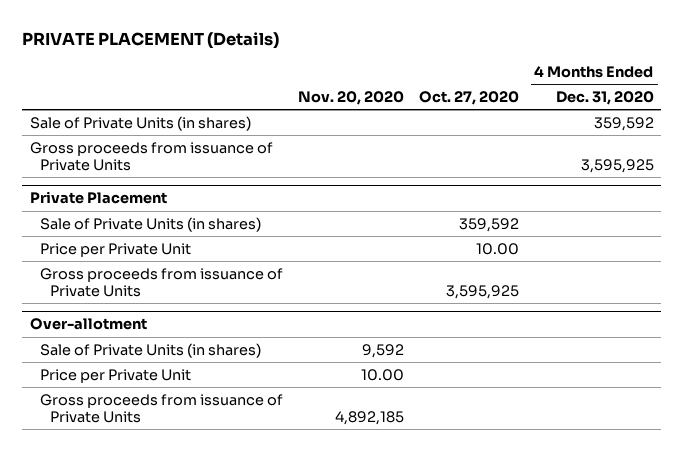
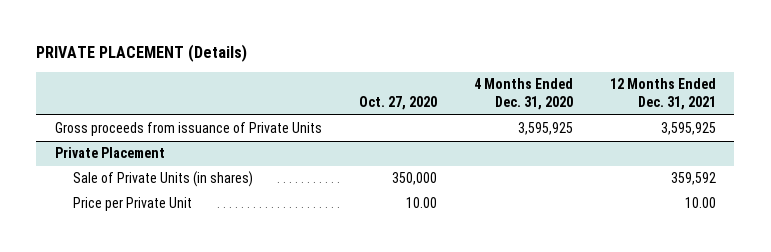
[298,91,405,106] Nov. 20, 2020 -> none
none -> [609,78,716,111] 12 Months Ended Dec. 31, 2021
[29,115,251,131] Sale of Private Units (in shares) -> none
[459,217,520,232] 359,592 -> [391,172,437,186] 350,000
[39,267,283,297] Gross proceeds from issuance of Private Units -> none
[29,318,147,331] Over-allotment -> none
[39,342,261,358] Sale of Private Units (in shares) -> none
[39,368,191,383] Price per Private Unit -> none
[39,393,283,423] Gross proceeds from issuance of Private Units -> none

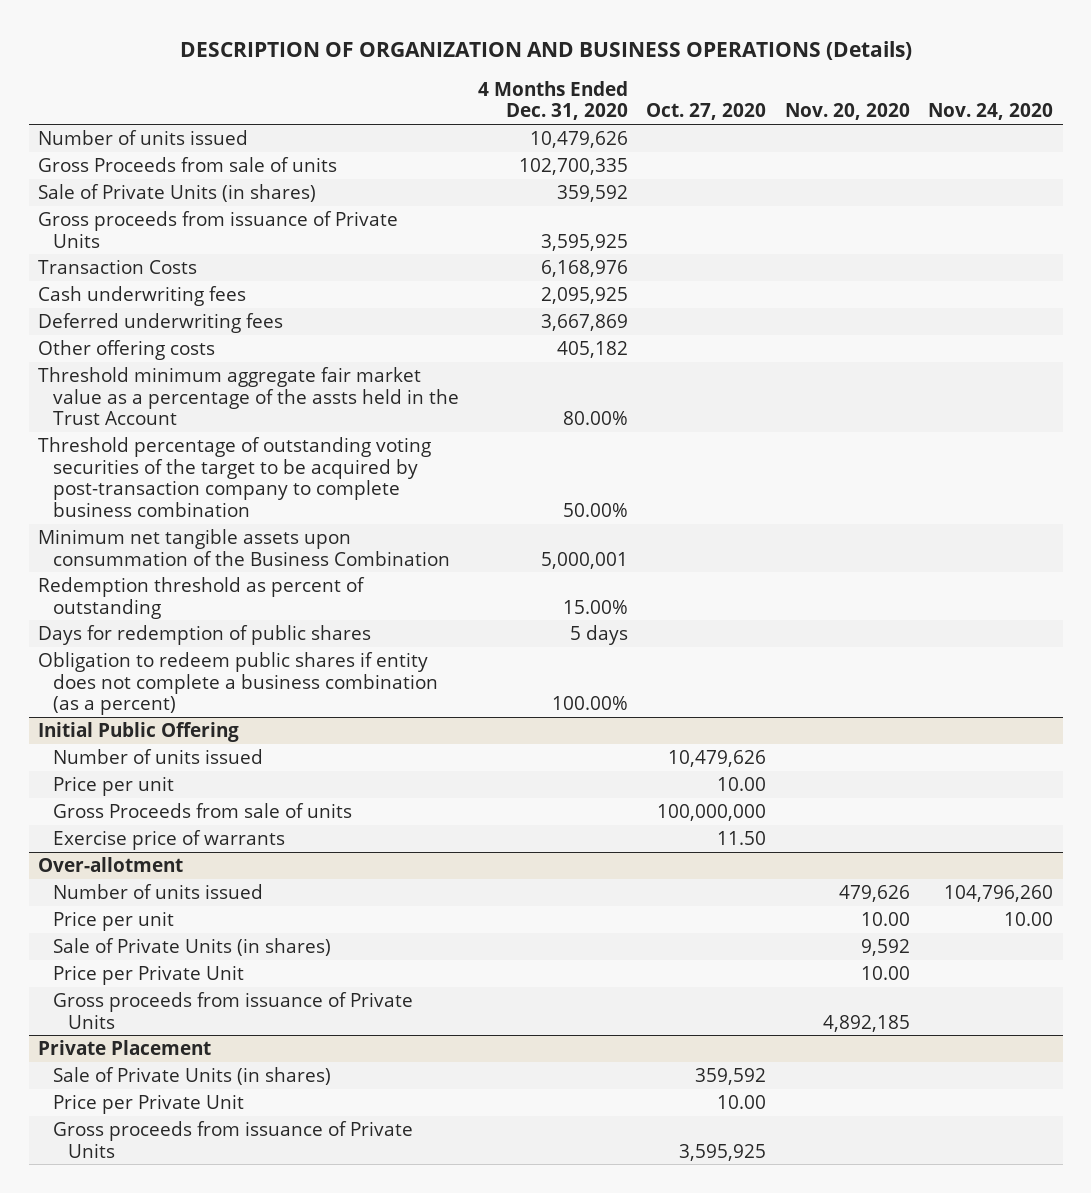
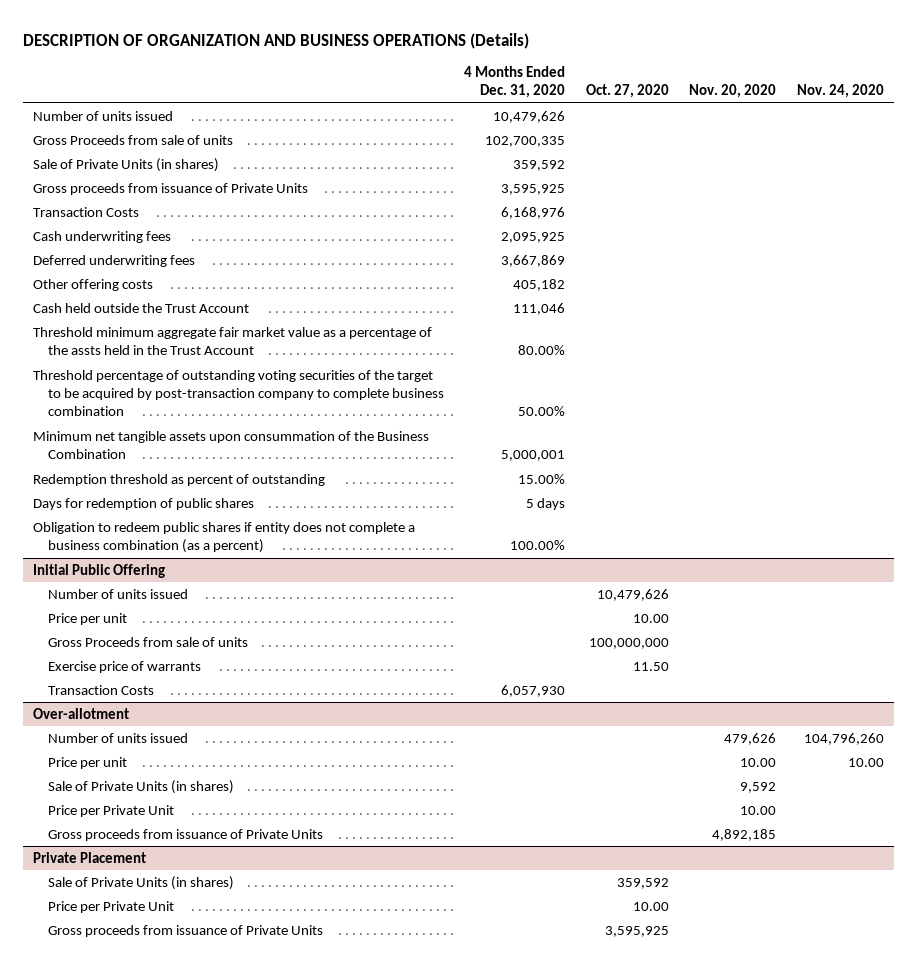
none -> [33,302,250,313] Cash held outside the Trust Account
none -> [47,684,154,695] Transaction Costs

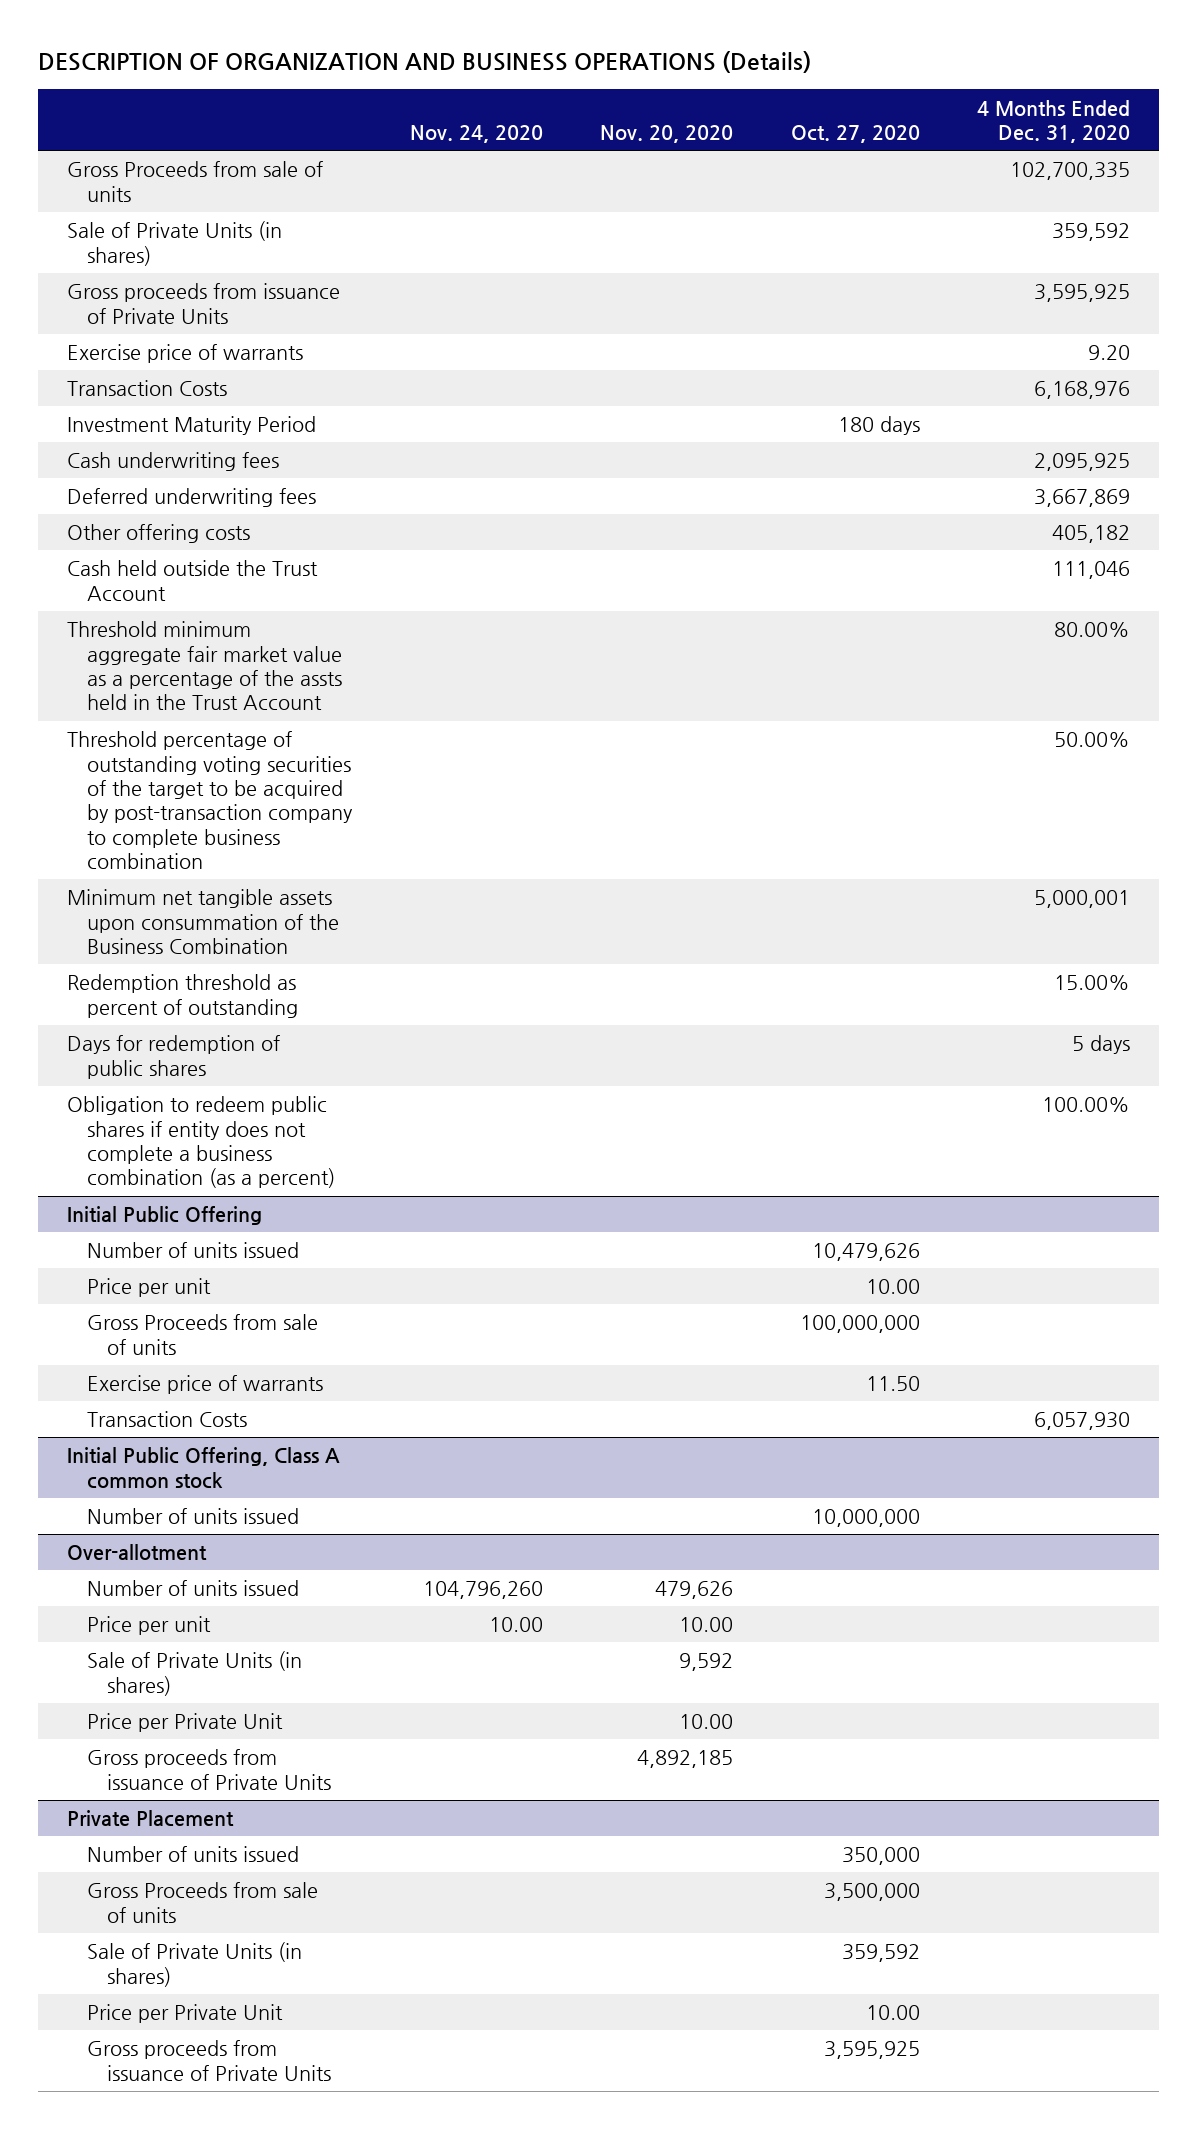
[33,110,174,121] Number of units issued -> none
none -> [67,344,304,364] Exercise price of warrants
none -> [67,416,317,436] Investment Maturity Period
none -> [67,1447,341,1489] Initial Public Offering, Class A common stock
none -> [87,1508,300,1525] Number of units issued
none -> [87,1846,300,1863] Number of units issued
none -> [87,1882,319,1923] Gross Proceeds from sale of units

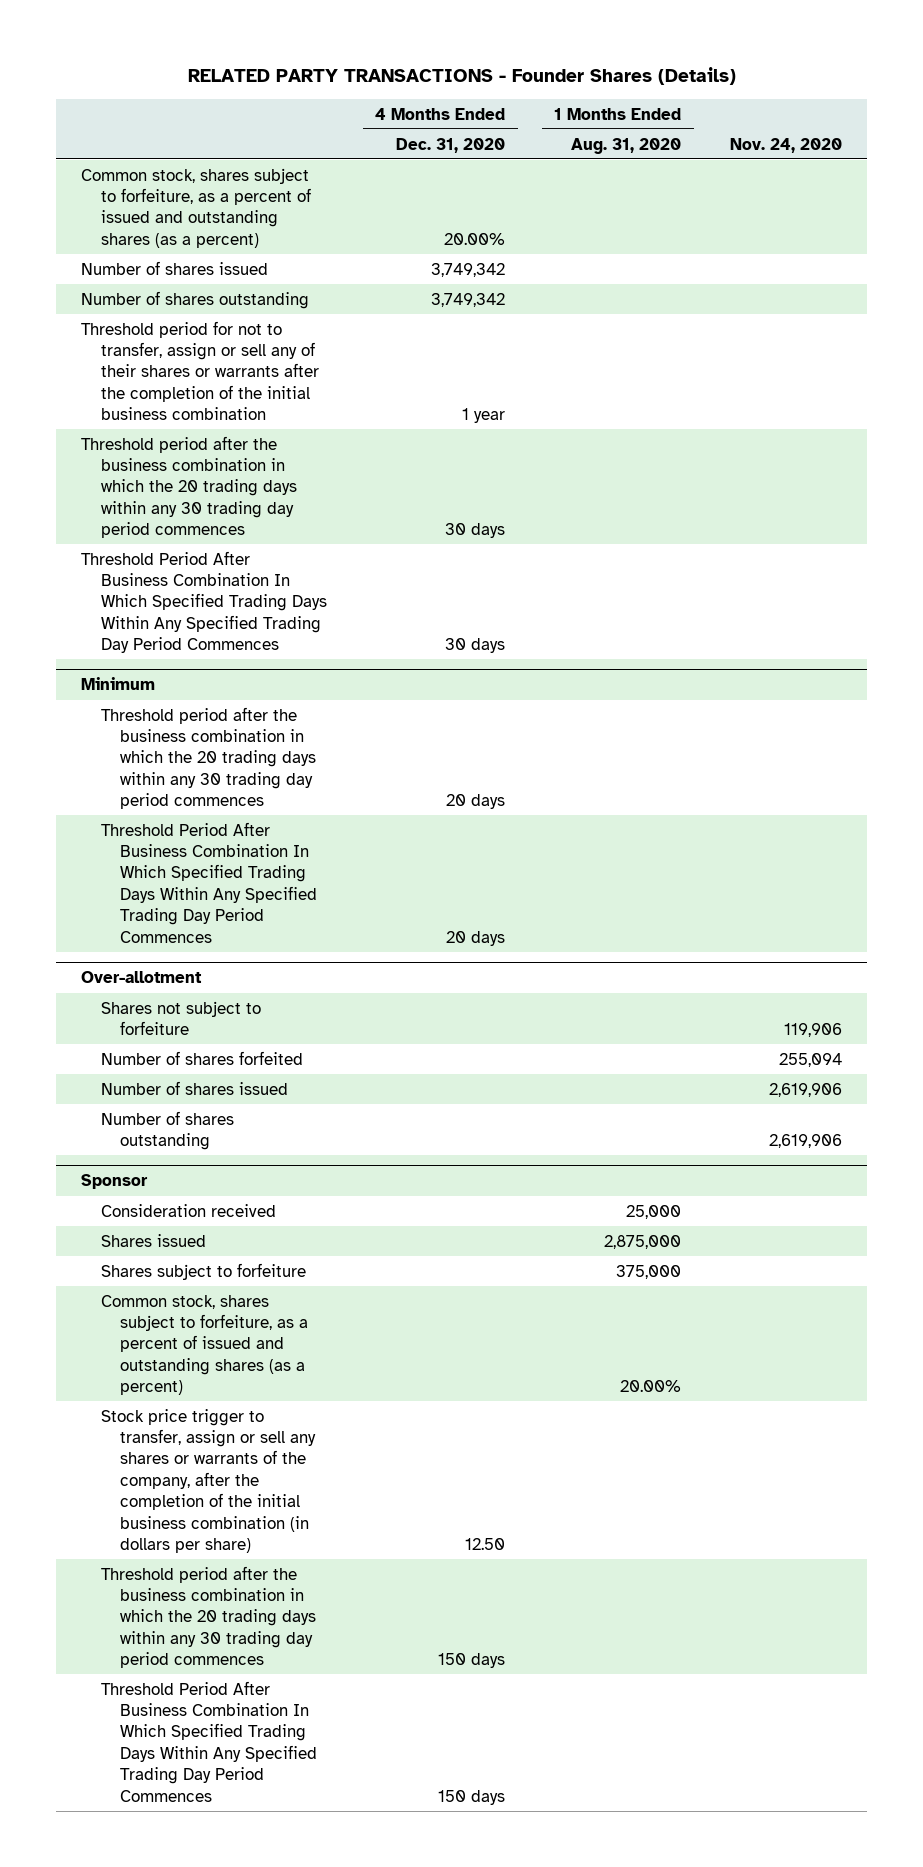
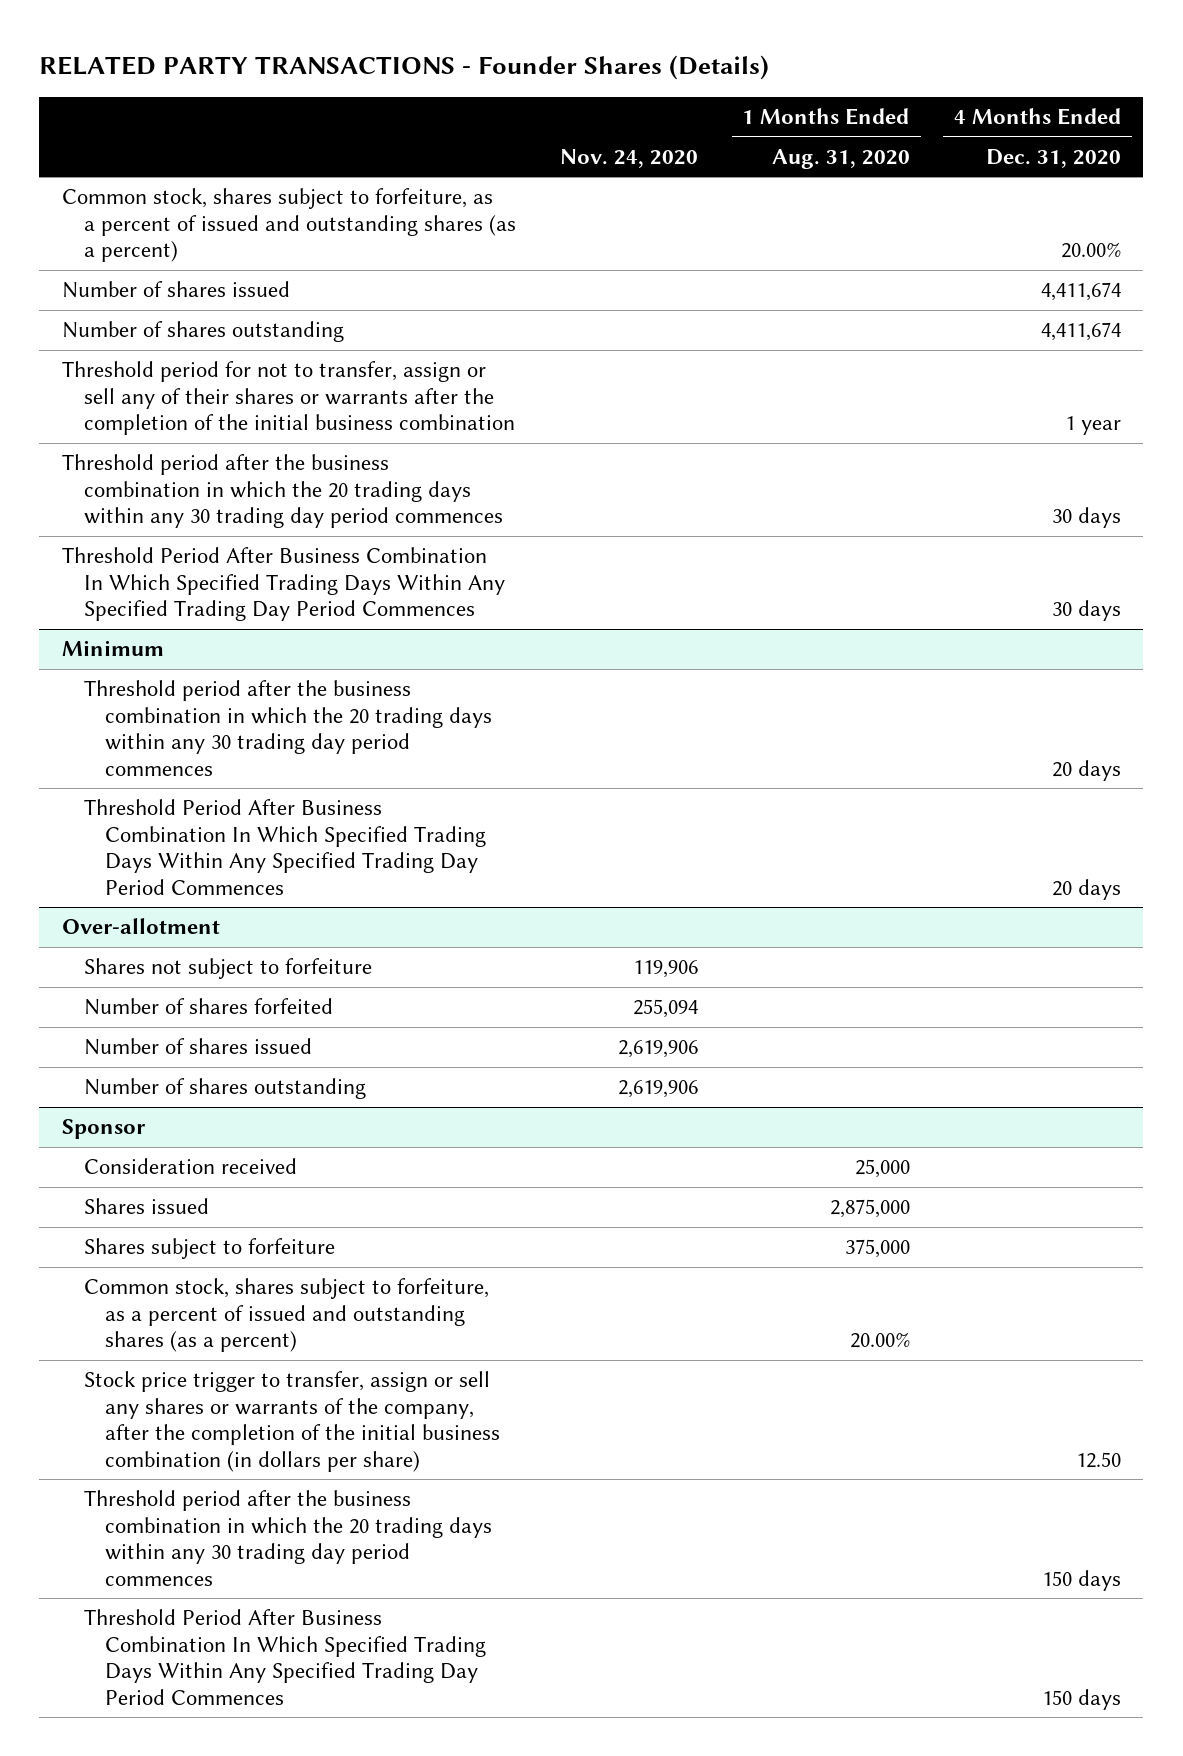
[431,262,506,277] 3,749,342 -> [1041,282,1122,302] 4,411,674
[431,292,506,307] 3,749,342 -> [1041,322,1122,342] 4,411,674

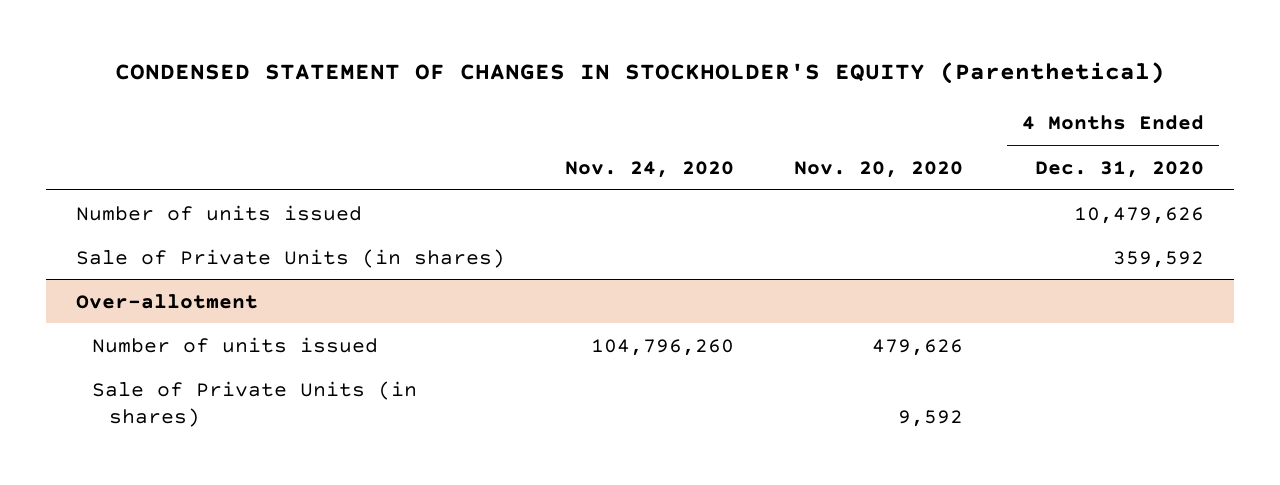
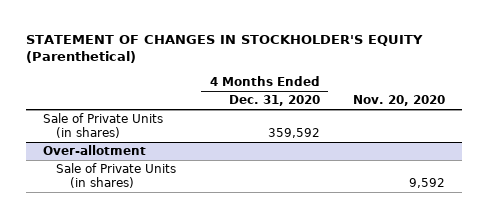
[115,62,1166,85] CONDENSED STATEMENT OF CHANGES IN STOCKHOLDER'S EQUITY (Parenthetical) -> [25,34,423,64] STATEMENT OF CHANGES IN STOCKHOLDER'S EQUITY (Parenthetical)
[564,160,734,178] Nov. 24, 2020 -> none
[75,204,362,221] Number of units issued -> none
[92,336,379,353] Number of units issued -> none

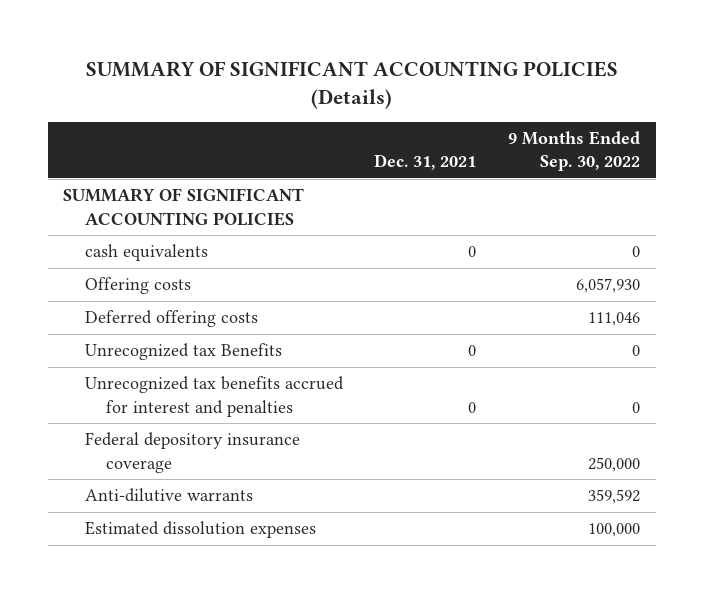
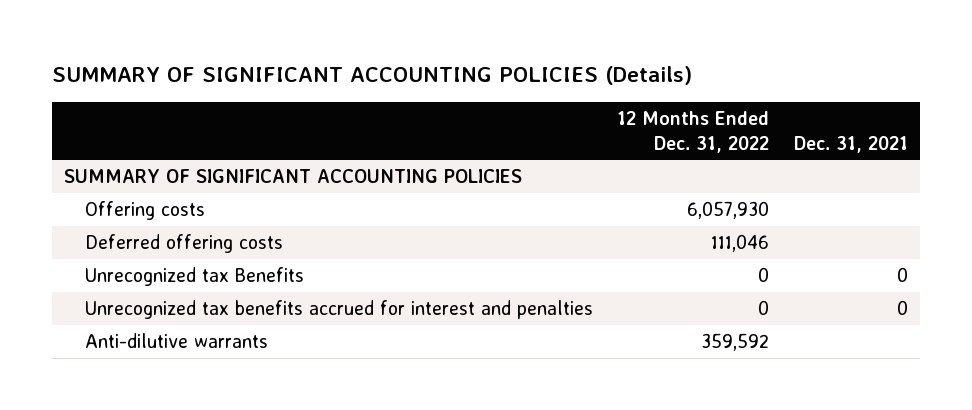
[507,131,640,172] 9 Months Ended Sep. 30, 2022 -> none
none -> [617,111,770,153] 12 Months Ended Dec. 31, 2022
[84,244,208,262] cash equivalents -> none
[84,432,300,473] Federal depository insurance coverage -> none
[84,521,316,539] Estimated dissolution expenses -> none

